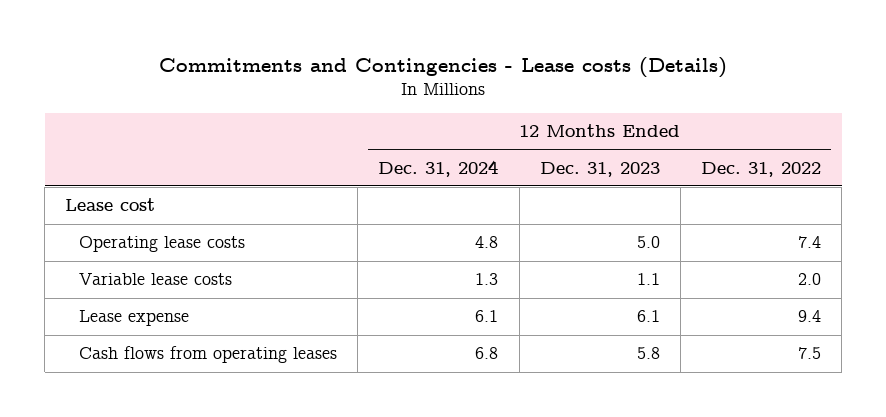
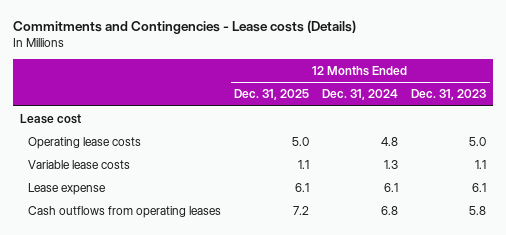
[701,161,822,177] Dec. 31, 2022 -> none
none -> [234,89,310,101] Dec. 31, 2025
[79,346,338,364] Cash flows from operating leases -> [28,205,222,218] Cash outflows from operating leases

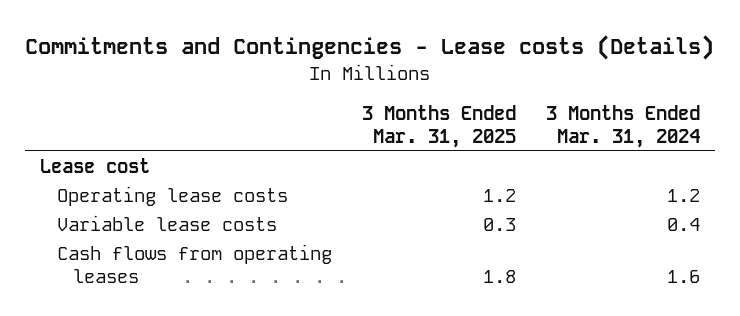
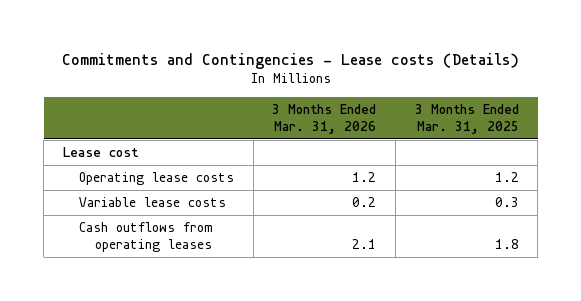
[546,104,701,148] 3 Months Ended Mar. 31, 2024 -> none
none -> [272,103,377,135] 3 Months Ended Mar. 31, 2026
[56,244,332,284] Cash flows from operating leases -> [79,221,214,253] Cash outflows from operating leases

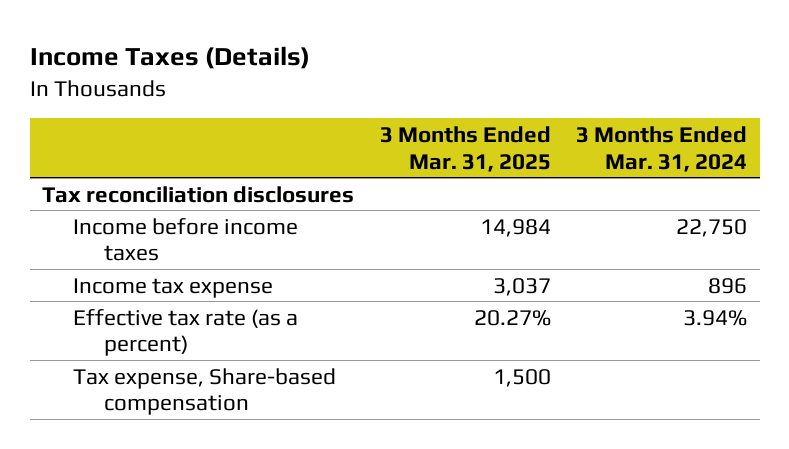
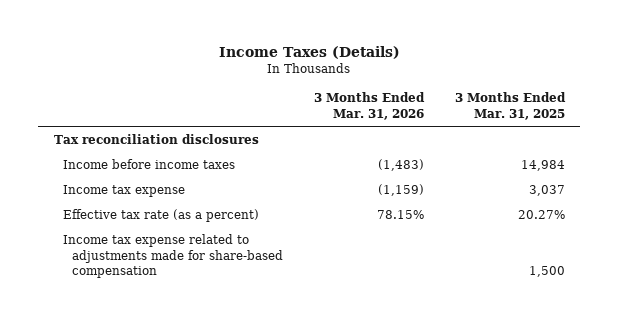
[575,125,747,172] 3 Months Ended Mar. 31, 2024 -> none
none -> [313,92,425,120] 3 Months Ended Mar. 31, 2026
[73,367,337,416] Tax expense, Share-based compensation -> [62,233,283,279] Income tax expense related to adjustments made for share-based compensation

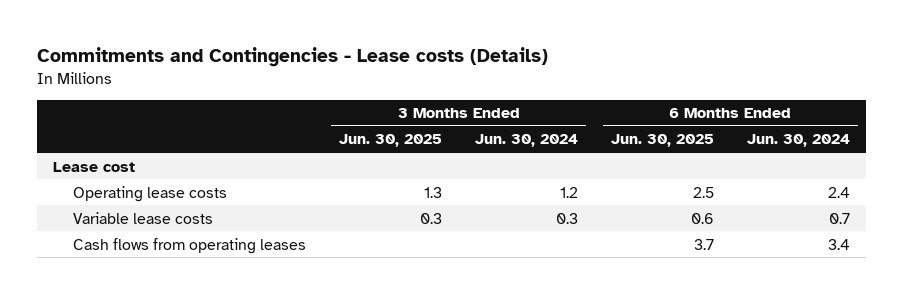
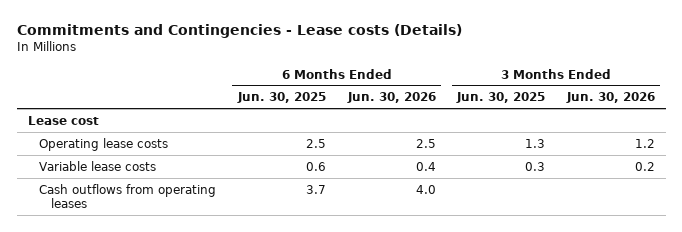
[474,134,578,148] Jun. 30, 2024 -> none
[746,134,850,148] Jun. 30, 2024 -> none
none -> [346,92,436,104] Jun. 30, 2026
none -> [565,92,655,104] Jun. 30, 2026
[73,237,307,254] Cash flows from operating leases -> [39,183,217,209] Cash outflows from operating leases

